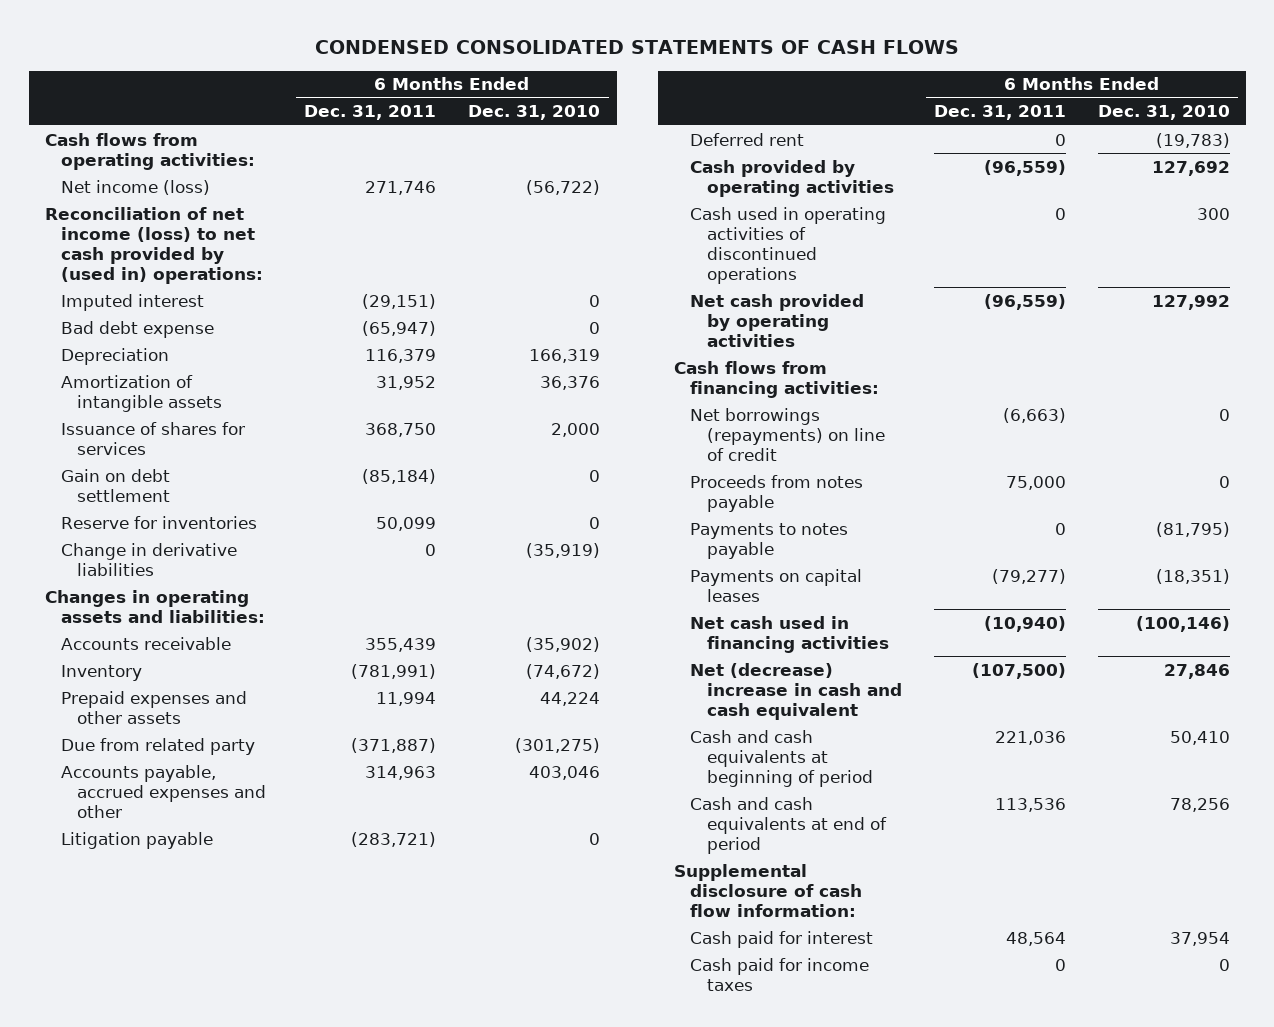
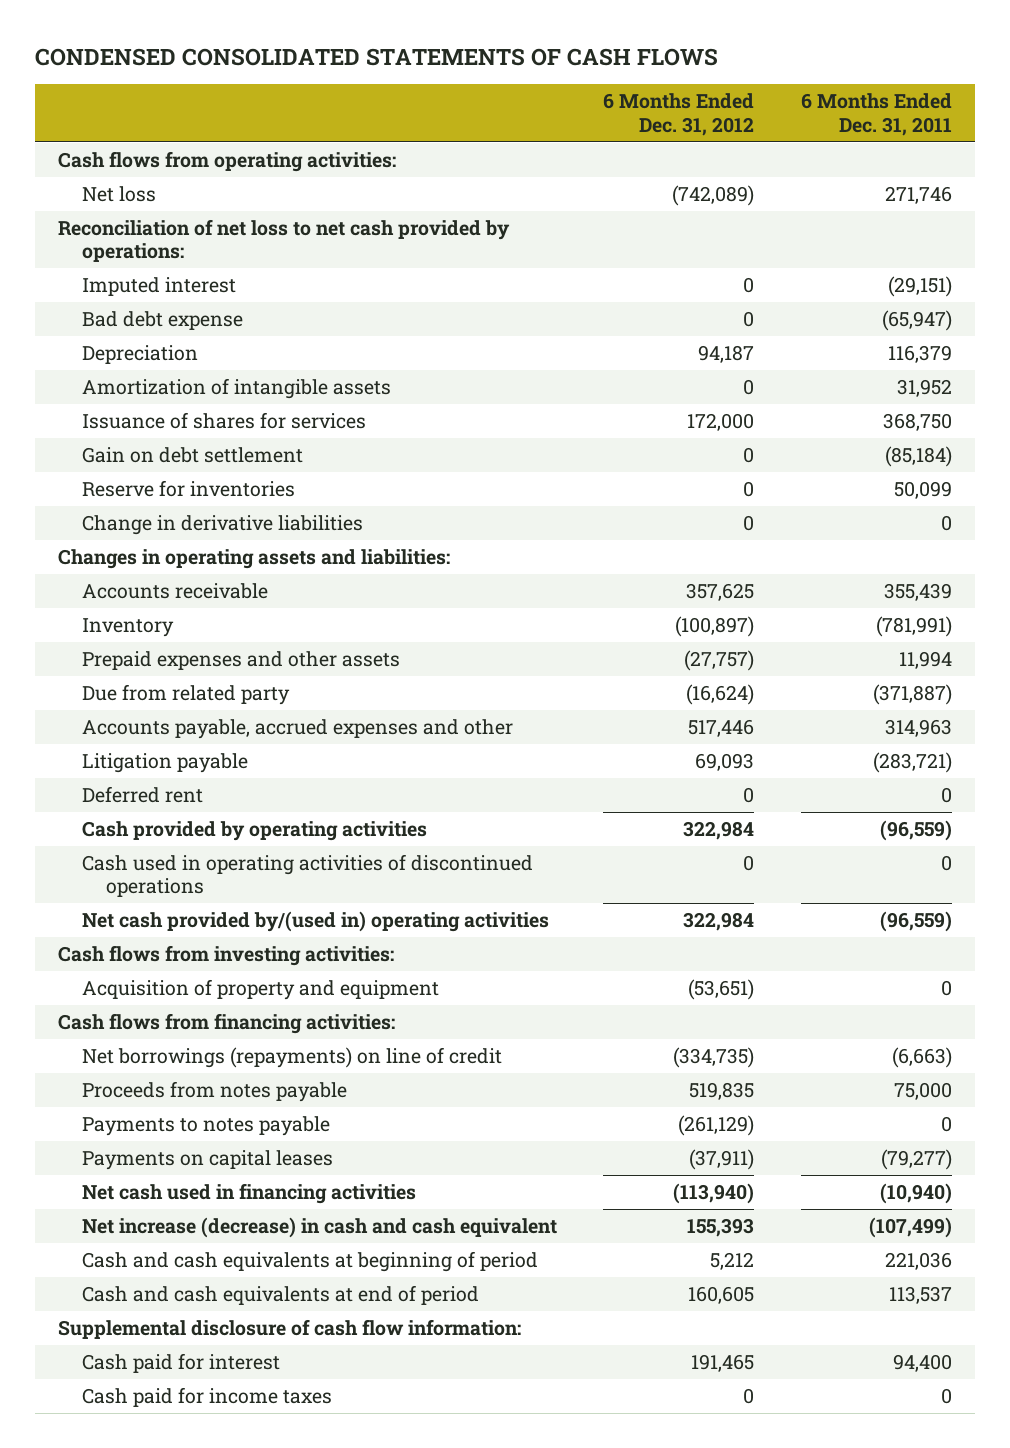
[468,105,601,121] Dec. 31, 2010 -> none
none -> [603,93,755,136] 6 Months Ended Dec. 31, 2012
[60,179,210,195] Net income (loss) -> [81,185,156,202] Net loss
[44,206,263,284] Reconciliation of net income (loss) to net cash provided by (used in) operations: -> [58,218,511,263] Reconciliation of net loss to net cash provided by operations:
[690,293,865,347] Net cash provided by operating activities -> [81,910,549,932] Net cash provided by/(used in) operating activities
none -> [58,944,395,966] Cash flows from investing activities:
none -> [81,978,439,1000] Acquisition of property and equipment
[690,662,902,720] Net (decrease) increase in cash and cash equivalent -> [81,1216,557,1238] Net increase (decrease) in cash and cash equivalent
[971,662,1066,679] (107,500) -> [868,1216,952,1238] (107,499)
[994,797,1066,812] 113,536 -> [888,1285,952,1304] 113,537
[1005,931,1066,946] 48,564 -> [892,1353,952,1372] 94,400

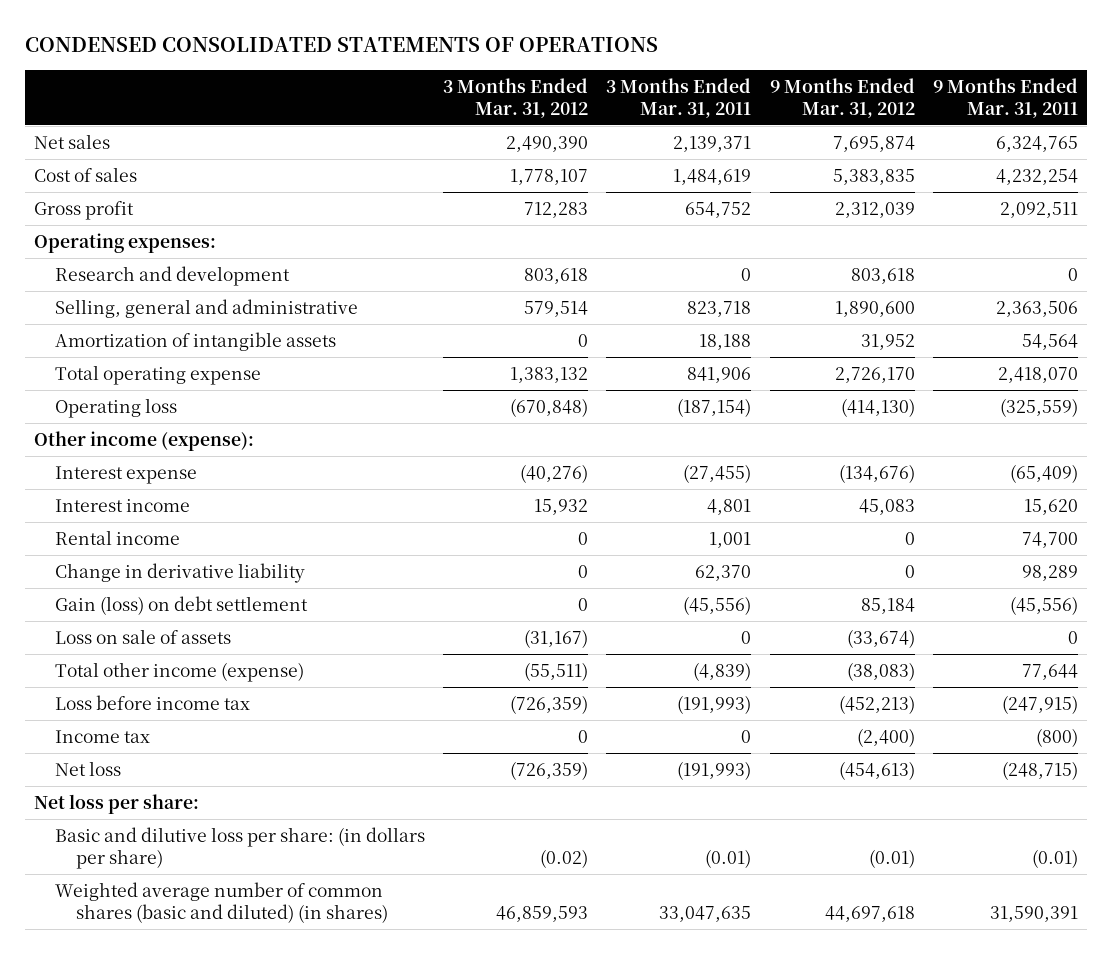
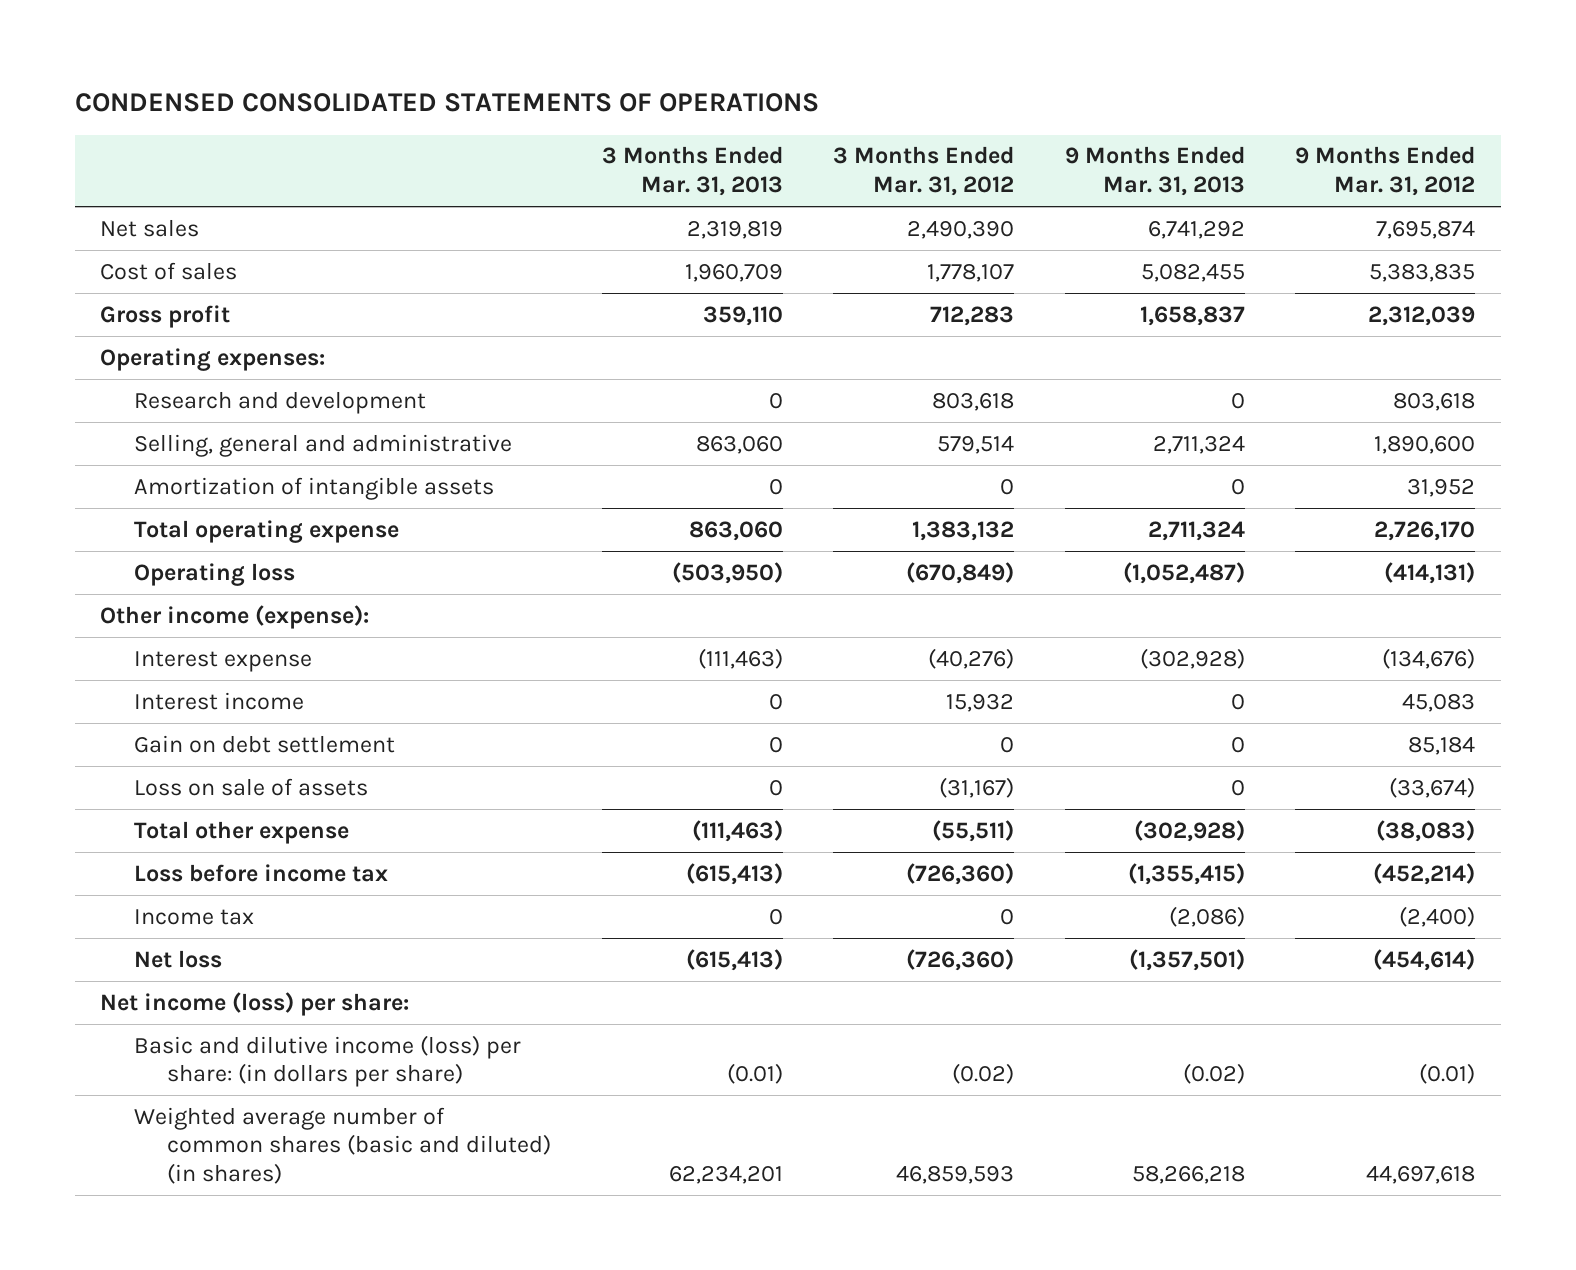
[606,77,752,118] 3 Months Ended Mar. 31, 2011 -> none
[932,77,1078,118] 9 Months Ended Mar. 31, 2011 -> none
none -> [601,146,783,197] 3 Months Ended Mar. 31, 2013
none -> [1064,146,1245,197] 9 Months Ended Mar. 31, 2013
[510,397,589,417] (670,848) -> [906,561,1015,584] (670,849)
[840,397,915,417] (414,130) -> [1384,561,1476,584] (414,131)
[54,529,180,545] Rental income -> none
[54,562,305,583] Change in derivative liability -> none
[54,595,308,615] Gain (loss) on debt settlement -> [133,734,395,753] Gain on debt settlement
[54,661,304,682] Total other income (expense) -> [133,820,349,844] Total other expense
[510,694,589,714] (726,359) -> [906,862,1015,885] (726,360)
[838,694,915,714] (452,213) -> [1373,862,1476,885] (452,214)
[510,760,589,780] (726,359) -> [906,948,1015,971] (726,360)
[838,760,915,780] (454,613) -> [1373,948,1476,971] (454,614)
[34,793,200,814] Net loss per share: -> [100,991,410,1016] Net income (loss) per share:
[54,826,425,870] Basic and dilutive loss per share: (in dollars per share) -> [133,1034,521,1088] Basic and dilutive income (loss) per share: (in dollars per share)

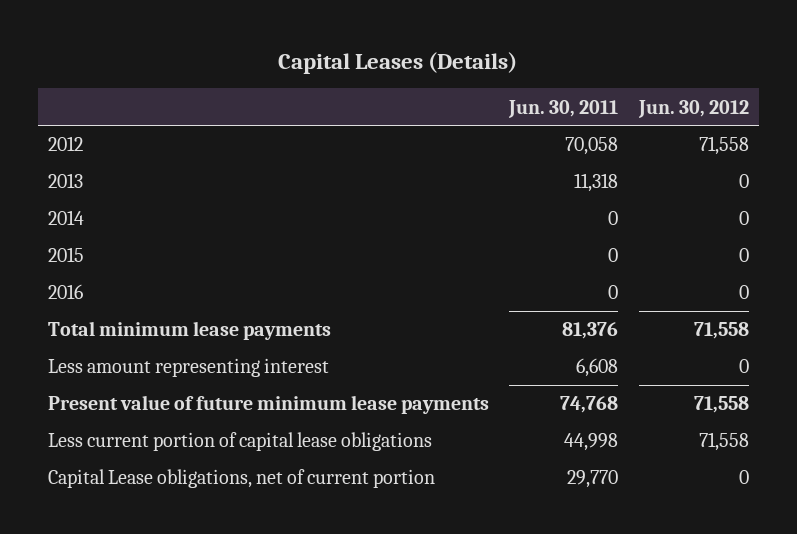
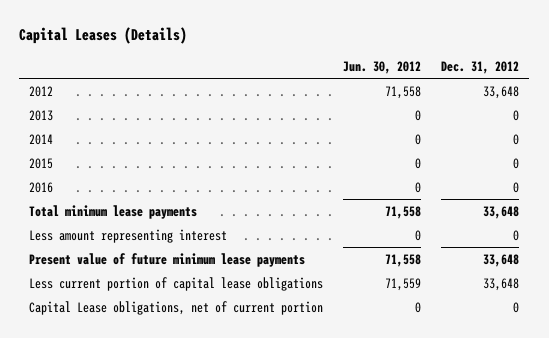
[508,99,619,118] Jun. 30, 2011 -> none
none -> [441,60,520,74] Dec. 31, 2012
[698,432,749,452] 71,558 -> [385,277,422,291] 71,559

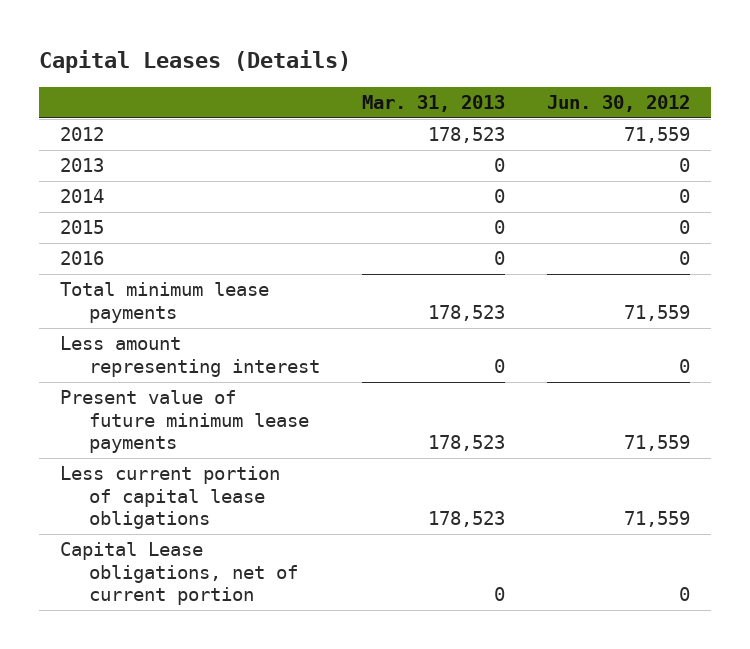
[441,60,520,74] Dec. 31, 2012 -> none
none -> [362,95,506,113] Mar. 31, 2013
[385,85,422,99] 71,558 -> [624,127,691,144] 71,559
[385,205,422,219] 71,558 -> [624,304,691,321] 71,559
[385,253,422,267] 71,558 -> [624,435,691,452] 71,559

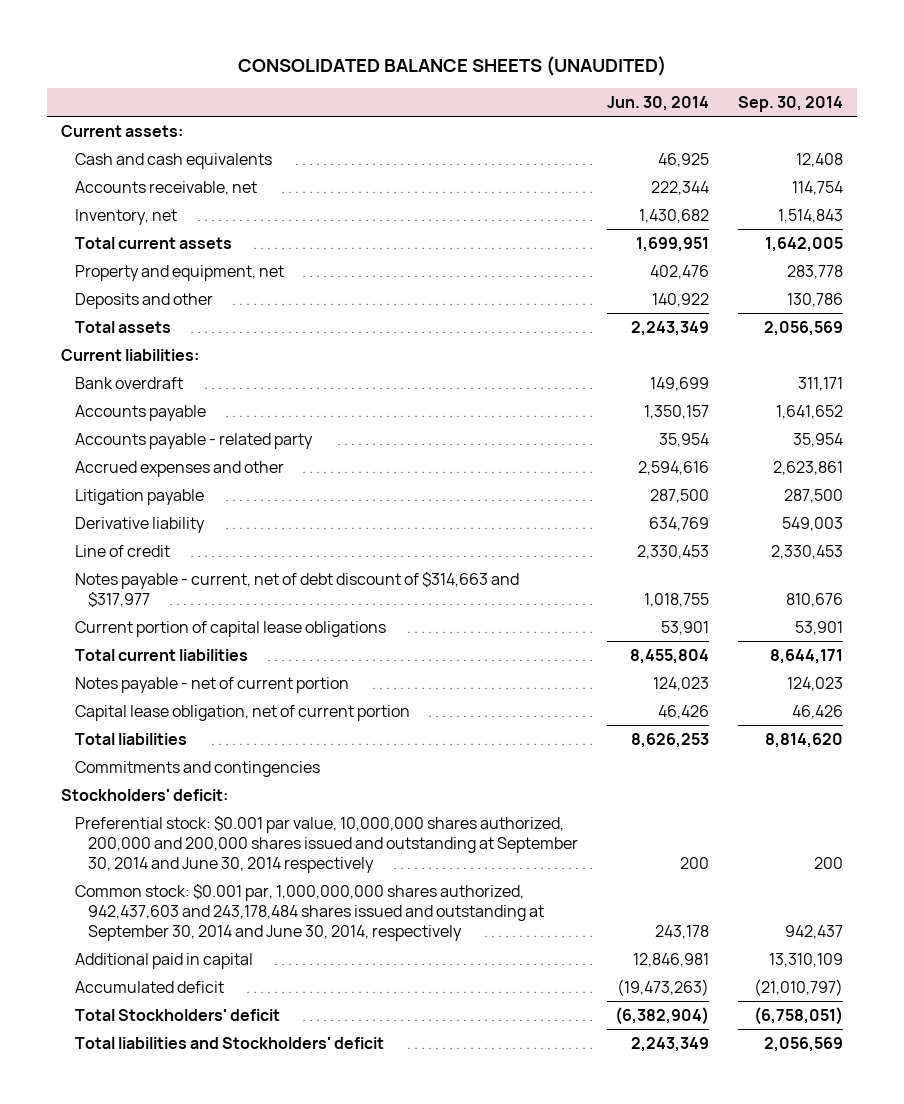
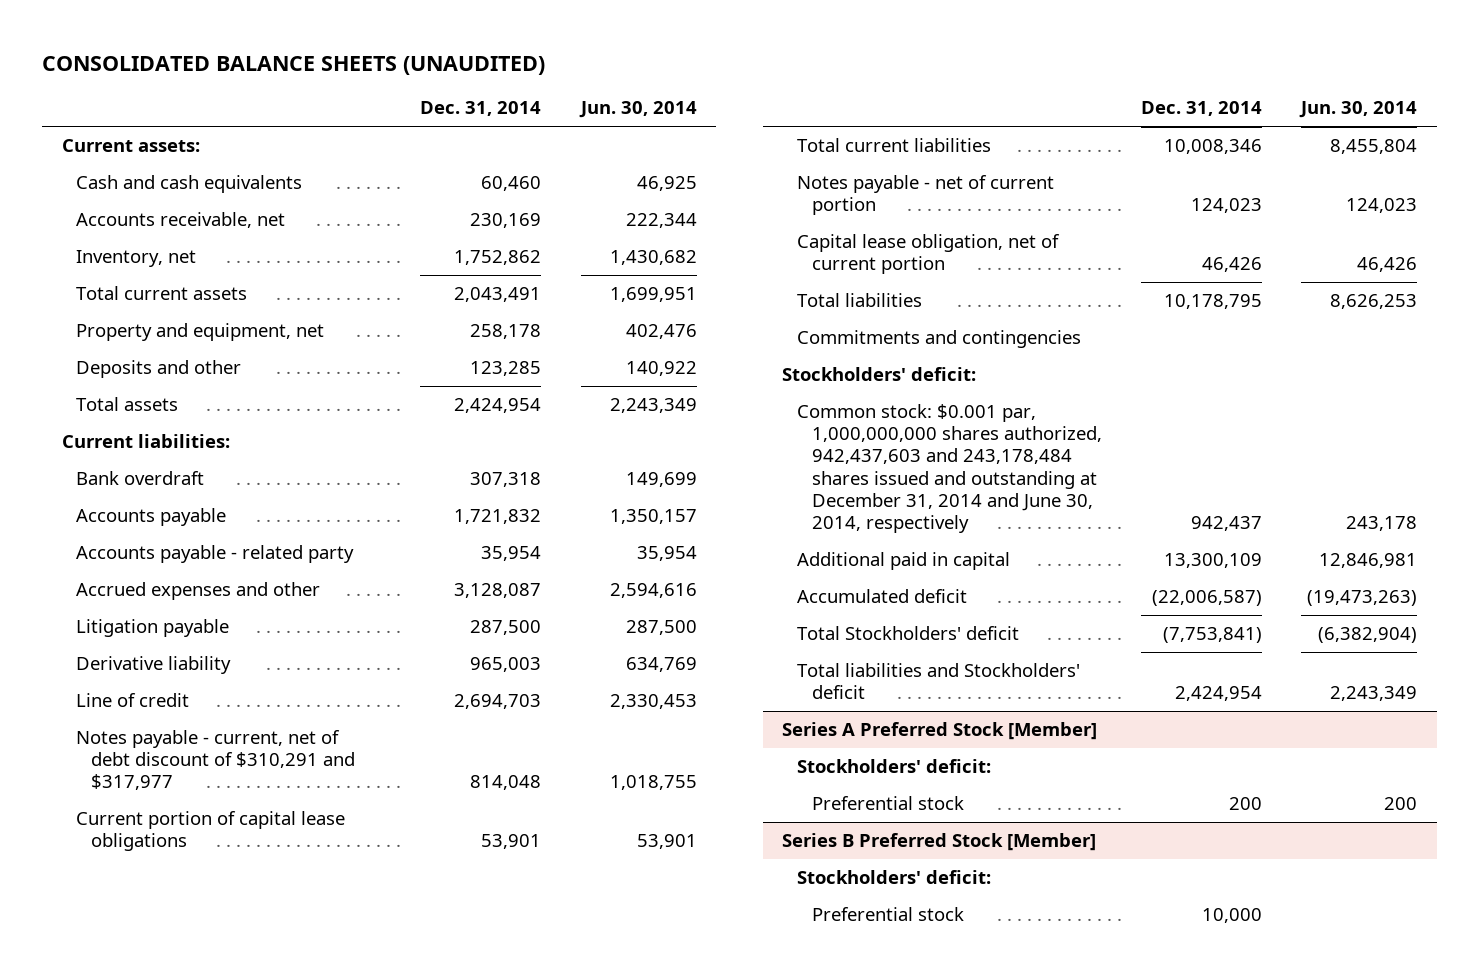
[737,96,843,113] Sep. 30, 2014 -> none
none -> [420,101,542,117] Dec. 31, 2014
[74,572,519,607] Notes payable - current, net of debt discount of $314,663 and $317,977 -> [76,730,356,791] Notes payable - current, net of debt discount of $310,291 and $317,977
[74,816,579,873] Preferential stock: $0.001 par value, 10,000,000 shares authorized, 200,000 and 200,000 shares issued and outstanding at September 30, 2014 and June 30, 2014 respectively -> none
[74,884,545,941] Common stock: $0.001 par, 1,000,000,000 shares authorized, 942,437,603 and 243,178,484 shares issued and outstanding at September 30, 2014 and June 30, 2014, respectively -> [797,404,1103,533] Common stock: $0.001 par, 1,000,000,000 shares authorized, 942,437,603 and 243,178,484 shares issued and outstanding at December 31, 2014 and June 30, 2014, respectively
none -> [782,722,1098,741] Series A Preferred Stock [Member]
none -> [797,759,992,774] Stockholders' deficit:
none -> [812,796,965,811] Preferential stock
none -> [782,833,1097,852] Series B Preferred Stock [Member]
none -> [797,870,992,885] Stockholders' deficit:
none -> [812,907,965,922] Preferential stock

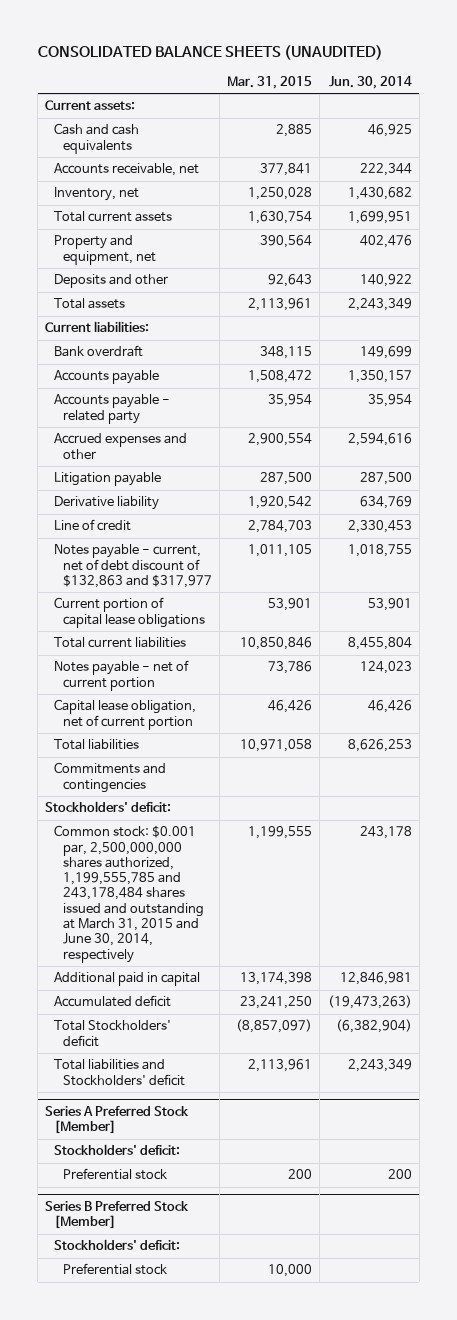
[420,101,542,117] Dec. 31, 2014 -> none
none -> [227,75,313,89] Mar. 31, 2015
[76,730,356,791] Notes payable - current, net of debt discount of $310,291 and $317,977 -> [54,544,213,588] Notes payable - current, net of debt discount of $132,863 and $317,977
[797,404,1103,533] Common stock: $0.001 par, 1,000,000,000 shares authorized, 942,437,603 and 243,178,484 shares issued and outstanding at December 31, 2014 and June 30, 2014, respectively -> [54,825,205,963] Common stock: $0.001 par, 2,500,000,000 shares authorized, 1,199,555,785 and 243,178,484 shares issued and outstanding at March 31, 2015 and June 30, 2014, respectively

